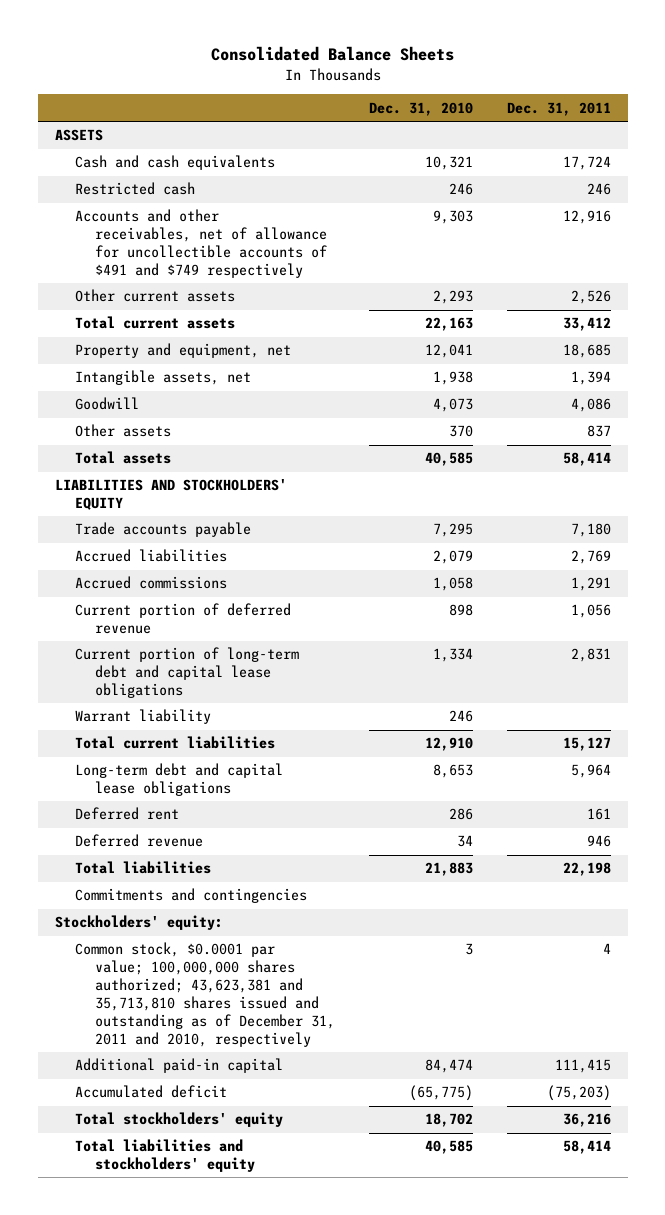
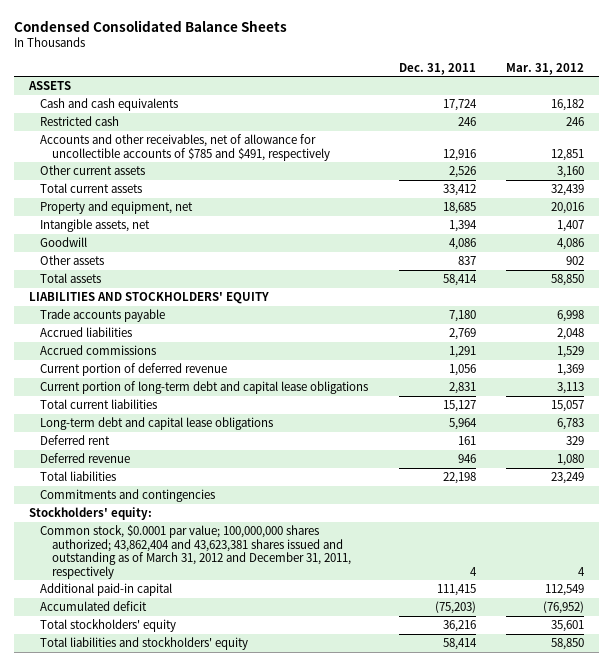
[210,46,454,62] Consolidated Balance Sheets -> [13,19,287,32] Condensed Consolidated Balance Sheets
[369,101,474,116] Dec. 31, 2010 -> none
none -> [505,62,584,75] Mar. 31, 2012
[74,209,328,279] Accounts and other receivables, net of allowance for uncollectible accounts of $491 and $749 respectively -> [40,134,331,161] Accounts and other receivables, net of allowance for uncollectible accounts of $785 and $491, respectively
[74,709,211,725] Warrant liability -> none
[74,942,336,1048] Common stock, $0.0001 par value; 100,000,000 shares authorized; 43,623,381 and 35,713,810 shares issued and outstanding as of December 31, 2011 and 2010, respectively -> [40,525,352,579] Common stock, $0.0001 par value; 100,000,000 shares authorized; 43,862,404 and 43,623,381 shares issued and outstanding as of March 31, 2012 and December 31, 2011, respectively

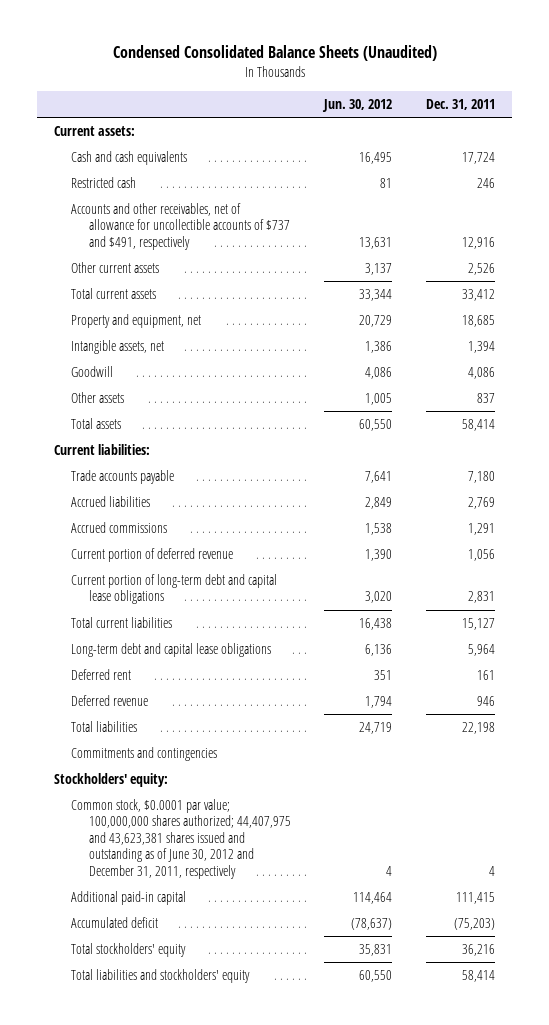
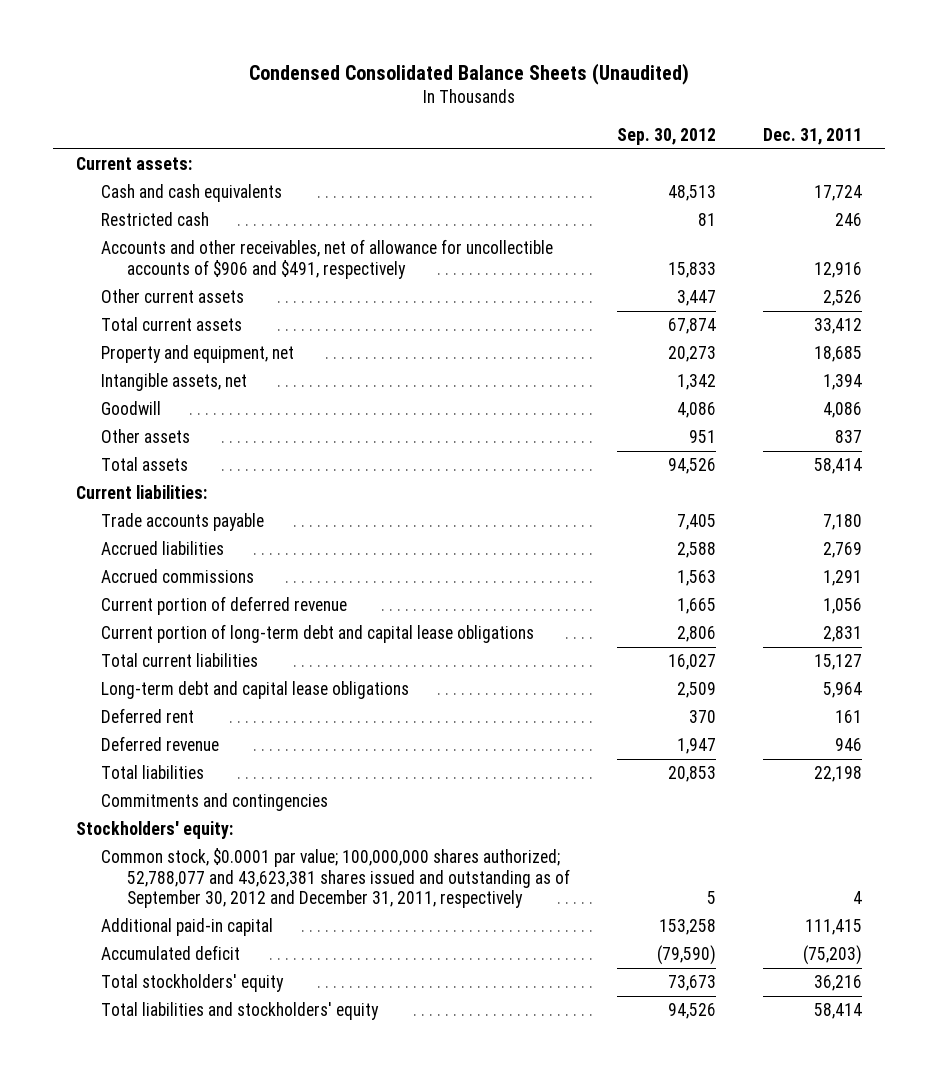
[322,98,393,112] Jun. 30, 2012 -> none
none -> [616,127,716,145] Sep. 30, 2012
[71,203,290,250] Accounts and other receivables, net of allowance for uncollectible accounts of $737 and $491, respectively -> [101,239,554,279] Accounts and other receivables, net of allowance for uncollectible accounts of $906 and $491, respectively
[71,799,291,879] Common stock, $0.0001 par value; 100,000,000 shares authorized; 44,407,975 and 43,623,381 shares issued and outstanding as of June 30, 2012 and December 31, 2011, respectively -> [101,848,570,908] Common stock, $0.0001 par value; 100,000,000 shares authorized; 52,788,077 and 43,623,381 shares issued and outstanding as of September 30, 2012 and December 31, 2011, respectively

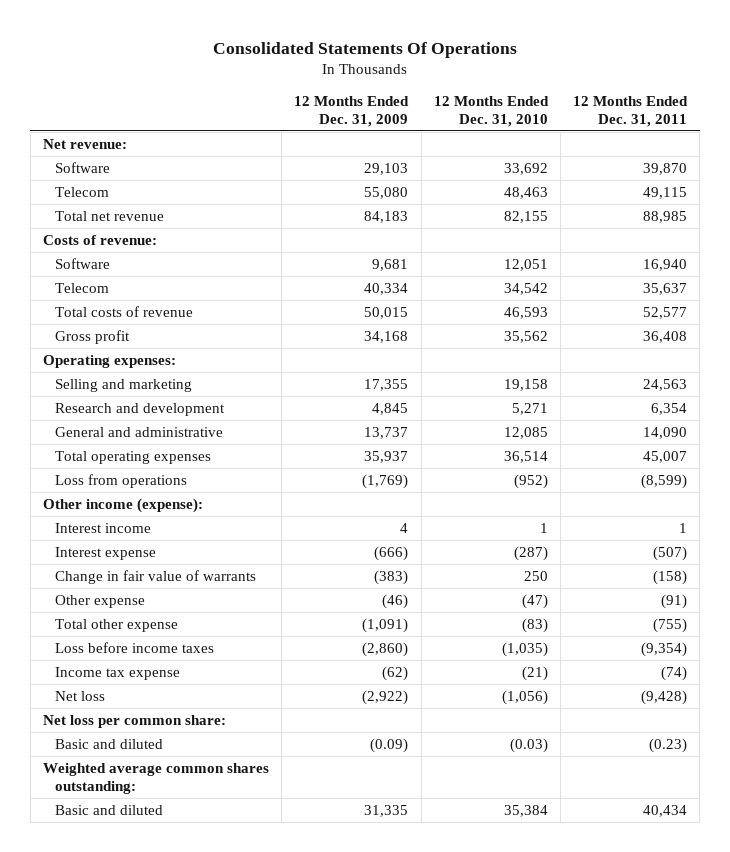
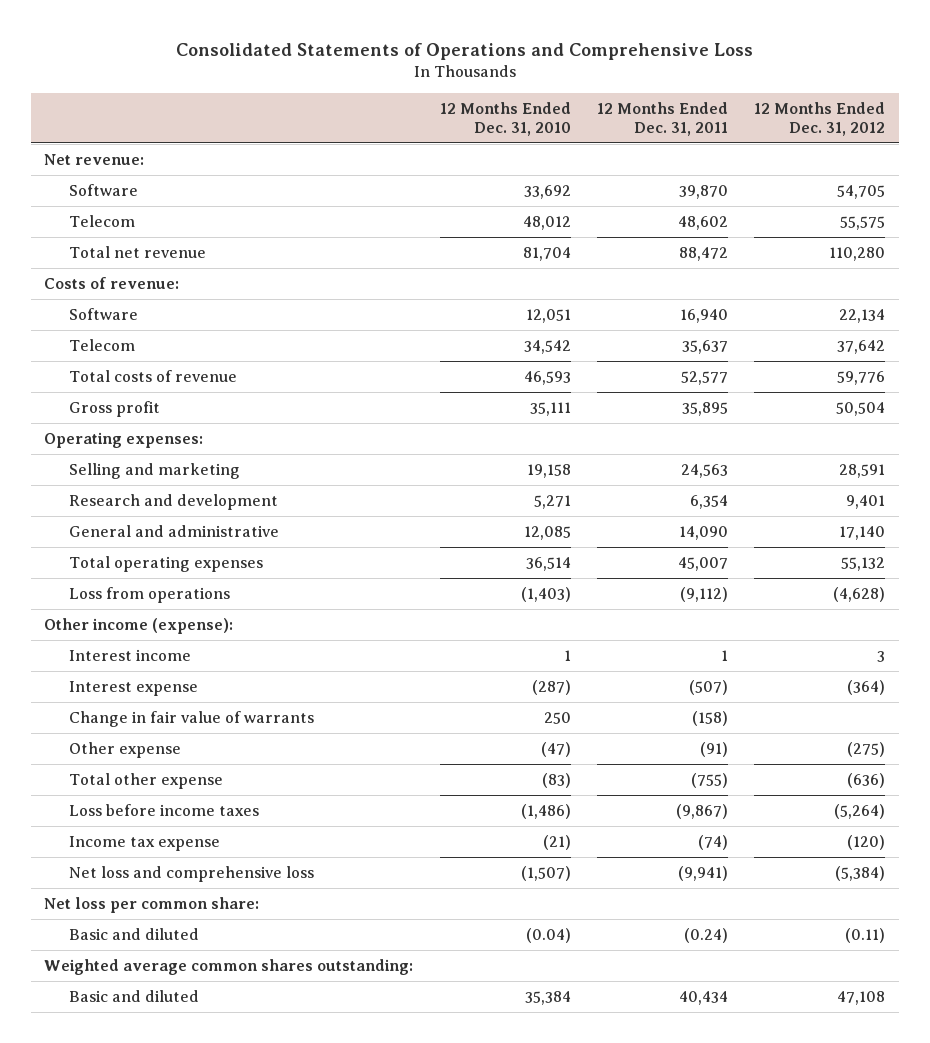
[213,41,518,58] Consolidated Statements Of Operations -> [175,42,753,60] Consolidated Statements of Operations and Comprehensive Loss
[294,96,410,127] 12 Months Ended Dec. 31, 2009 -> none
none -> [754,102,886,136] 12 Months Ended Dec. 31, 2012
[503,186,548,199] 48,463 -> [522,216,571,231] 48,012
[643,186,688,199] 49,115 -> [678,216,729,231] 48,602
[503,210,548,223] 82,155 -> [522,247,571,262] 81,704
[643,210,688,223] 88,985 -> [679,247,729,262] 88,472
[503,330,548,343] 35,562 -> [529,402,571,417] 35,111
[643,330,688,343] 36,408 -> [682,402,729,417] 35,895
[513,473,548,489] (952) -> [520,587,571,603] (1,403)
[641,473,688,489] (8,599) -> [680,587,729,603] (9,112)
[501,641,548,657] (1,035) -> [520,804,571,820] (1,486)
[641,641,688,657] (9,354) -> [676,804,729,820] (9,867)
[54,690,105,701] Net loss -> [68,866,314,883] Net loss and comprehensive loss
[501,689,548,705] (1,056) -> [520,866,571,882] (1,507)
[641,689,688,705] (9,428) -> [678,866,729,882] (9,941)
[509,737,548,753] (0.03) -> [525,928,571,944] (0.04)
[649,737,688,753] (0.23) -> [684,928,729,944] (0.24)

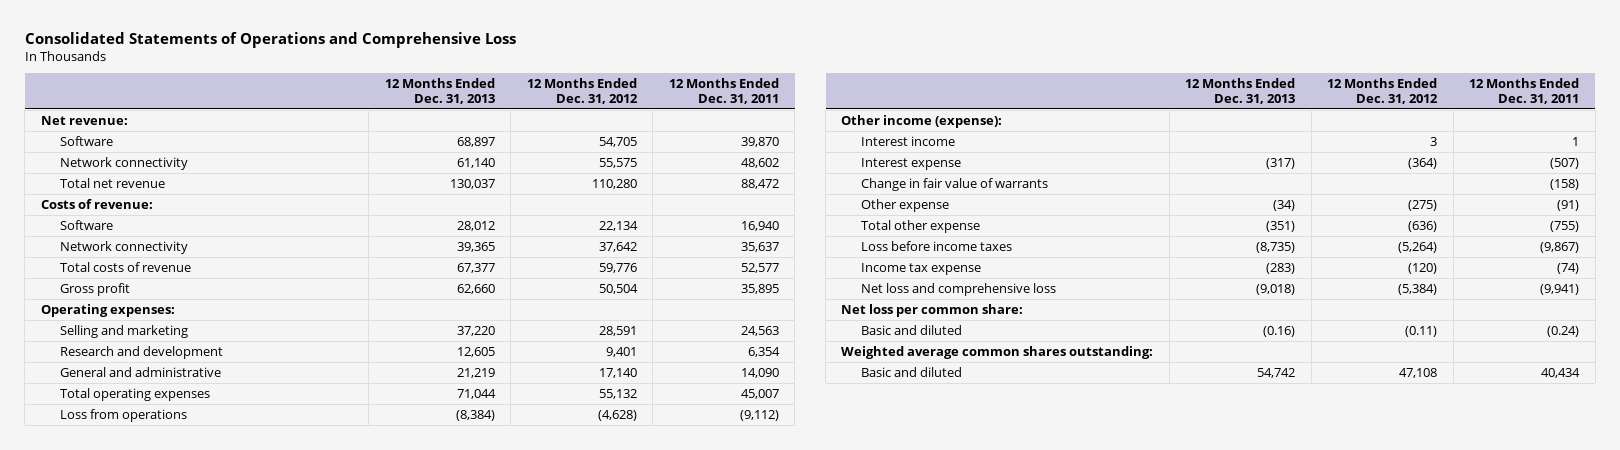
[439,102,571,136] 12 Months Ended Dec. 31, 2010 -> none
none -> [384,77,495,104] 12 Months Ended Dec. 31, 2013
[68,215,135,228] Telecom -> [59,156,188,170] Network connectivity
[68,339,135,352] Telecom -> [59,240,188,254] Network connectivity

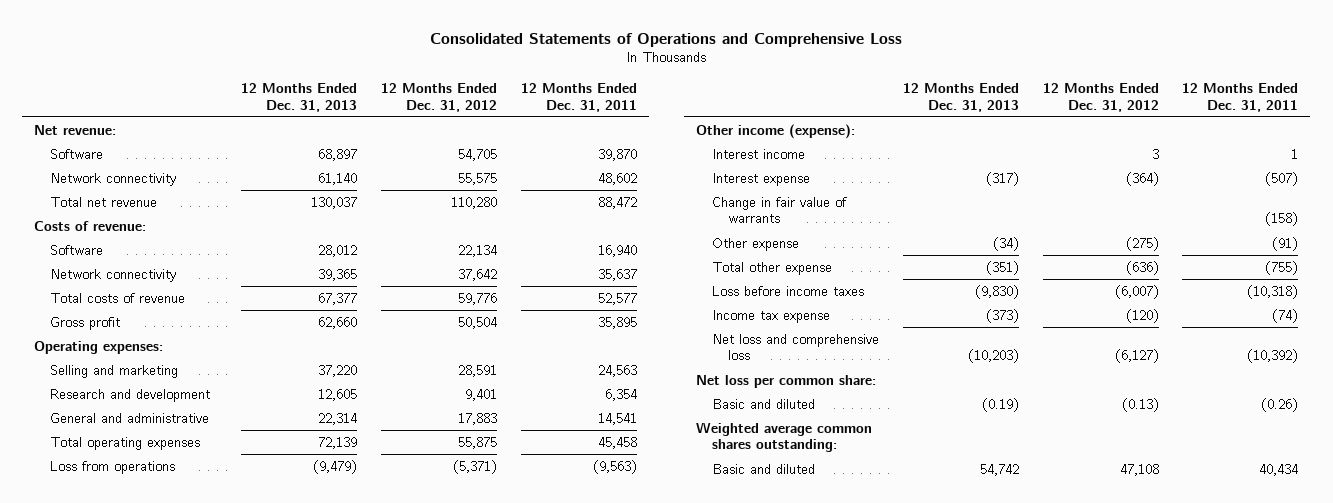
[456,367,495,378] 21,219 -> [318,412,358,425] 22,314
[598,367,637,378] 17,140 -> [458,412,498,425] 17,883
[740,367,779,378] 14,090 -> [598,412,638,425] 14,541
[456,388,496,399] 71,044 -> [318,436,358,449] 72,139
[598,388,637,399] 55,132 -> [458,436,498,449] 55,875
[740,388,779,399] 45,007 -> [598,436,638,449] 45,458
[455,409,495,421] (8,384) -> [313,459,358,474] (9,479)
[597,409,637,421] (4,628) -> [453,459,498,474] (5,371)
[739,409,779,421] (9,112) -> [593,459,638,474] (9,563)
[1256,241,1296,253] (8,735) -> [974,284,1019,299] (9,830)
[1398,241,1438,253] (5,264) -> [1114,284,1159,299] (6,007)
[1540,241,1580,253] (9,867) -> [1247,284,1299,299] (10,318)
[1266,262,1296,274] (283) -> [985,308,1019,323] (373)
[1256,283,1296,295] (9,018) -> [967,349,1019,364] (10,203)
[1398,283,1438,295] (5,384) -> [1114,349,1159,364] (6,127)
[1540,283,1580,295] (9,941) -> [1247,349,1299,364] (10,392)
[1263,325,1296,337] (0.16) -> [981,397,1019,412] (0.19)
[1405,325,1438,337] (0.11) -> [1121,397,1159,412] (0.13)
[1547,325,1580,337] (0.24) -> [1261,397,1299,412] (0.26)

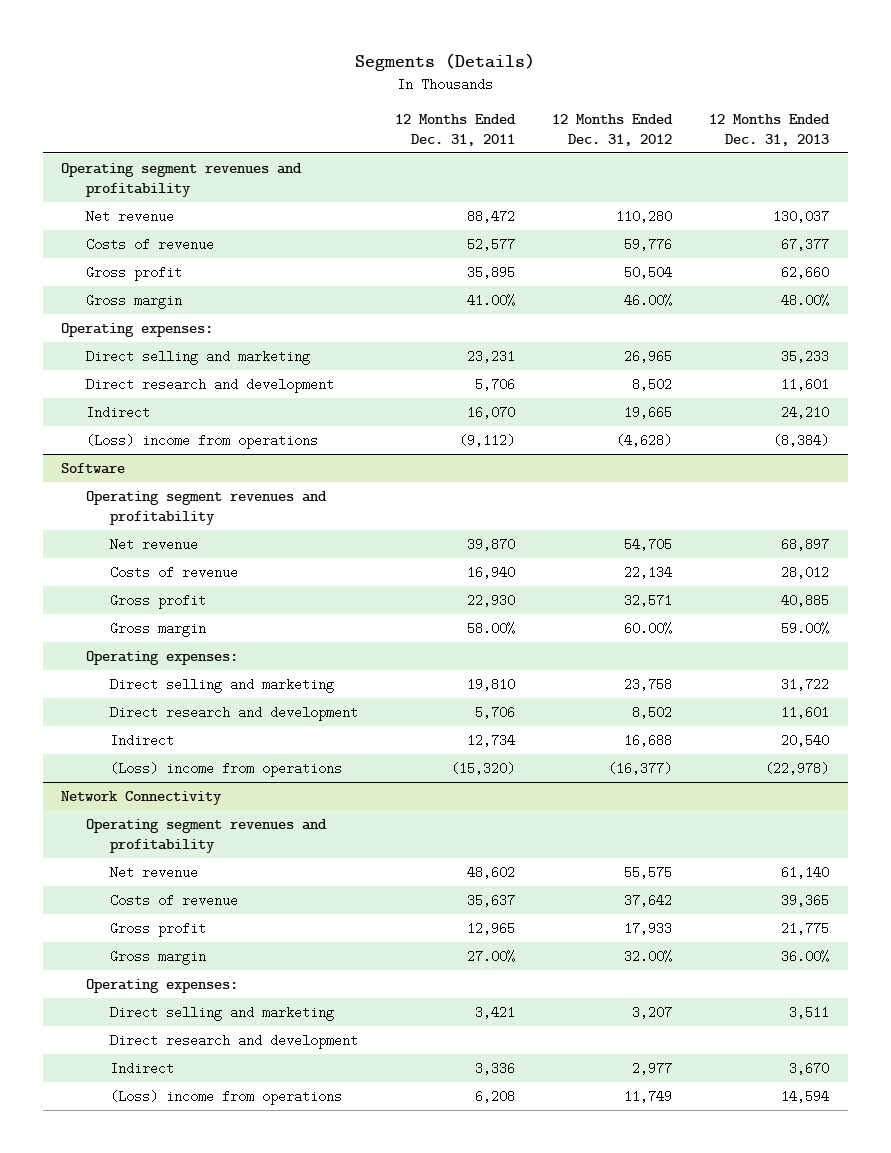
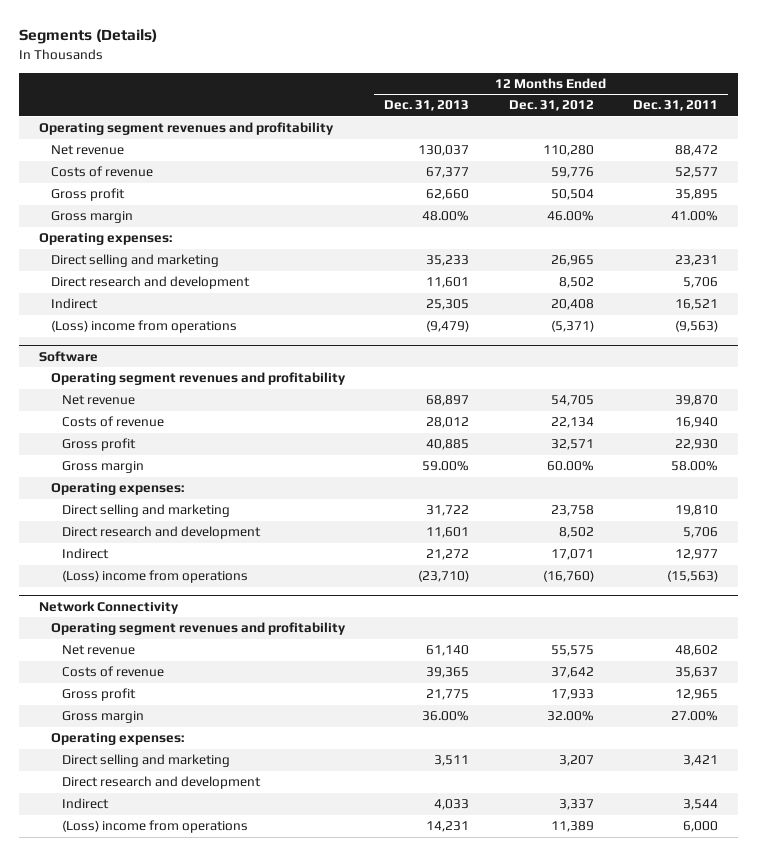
[467,405,516,419] 16,070 -> [675,299,719,311] 16,521
[624,405,673,419] 19,665 -> [550,299,594,311] 20,408
[781,405,830,419] 24,210 -> [426,299,470,311] 25,305
[459,433,516,447] (9,112) -> [675,320,719,333] (9,563)
[616,433,673,447] (4,628) -> [550,320,594,333] (5,371)
[773,433,830,447] (8,384) -> [426,320,470,333] (9,479)
[467,733,516,747] 12,734 -> [675,549,719,561] 12,977
[624,733,673,747] 16,688 -> [550,549,594,561] 17,071
[781,733,830,747] 20,540 -> [426,549,470,561] 21,272
[451,761,516,775] (15,320) -> [667,570,719,583] (15,563)
[608,761,673,775] (16,377) -> [542,570,594,583] (16,760)
[765,761,830,775] (22,978) -> [418,570,470,583] (23,710)
[475,1061,516,1075] 3,336 -> [683,799,719,811] 3,544
[632,1061,673,1075] 2,977 -> [558,799,594,811] 3,337
[789,1061,830,1075] 3,670 -> [434,799,470,811] 4,033
[475,1089,516,1103] 6,208 -> [683,821,719,833] 6,000
[624,1089,673,1103] 11,749 -> [550,821,594,833] 11,389
[781,1089,830,1103] 14,594 -> [426,821,470,833] 14,231

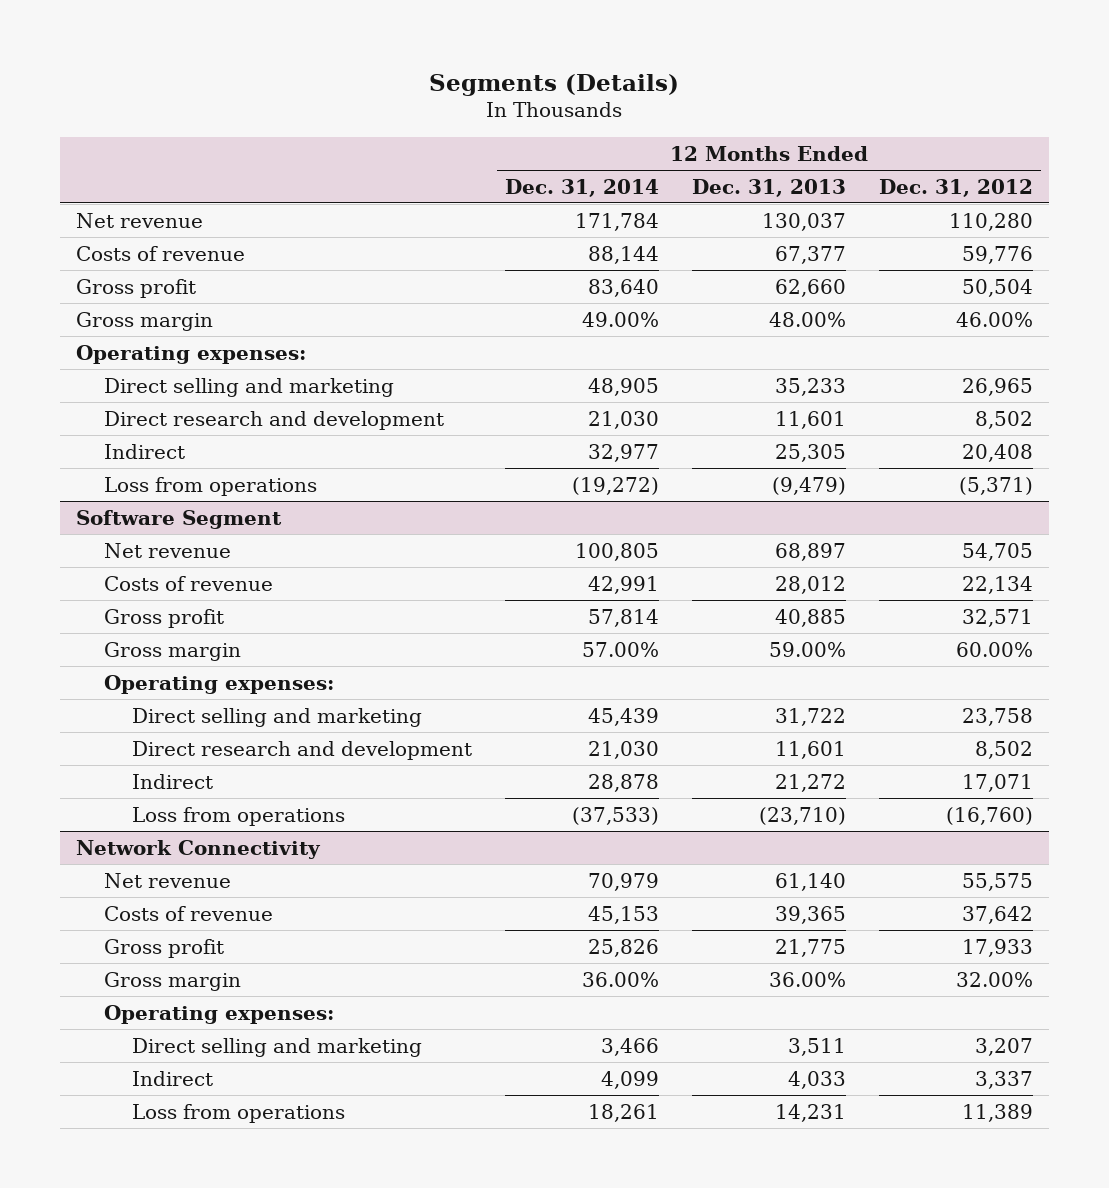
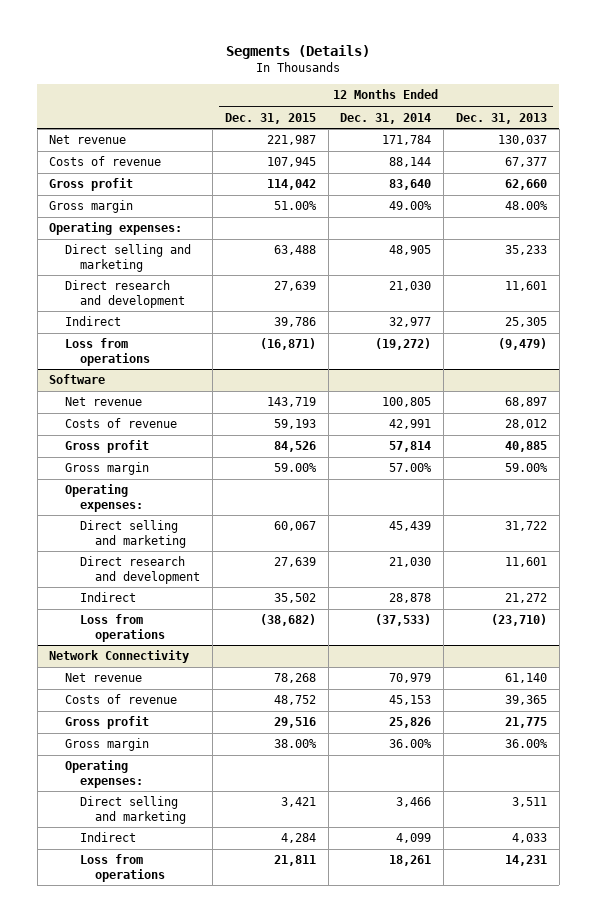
[878,178,1033,197] Dec. 31, 2012 -> none
none -> [224,112,316,124] Dec. 31, 2015
[76,509,283,529] Software Segment -> [49,374,106,385] Software

